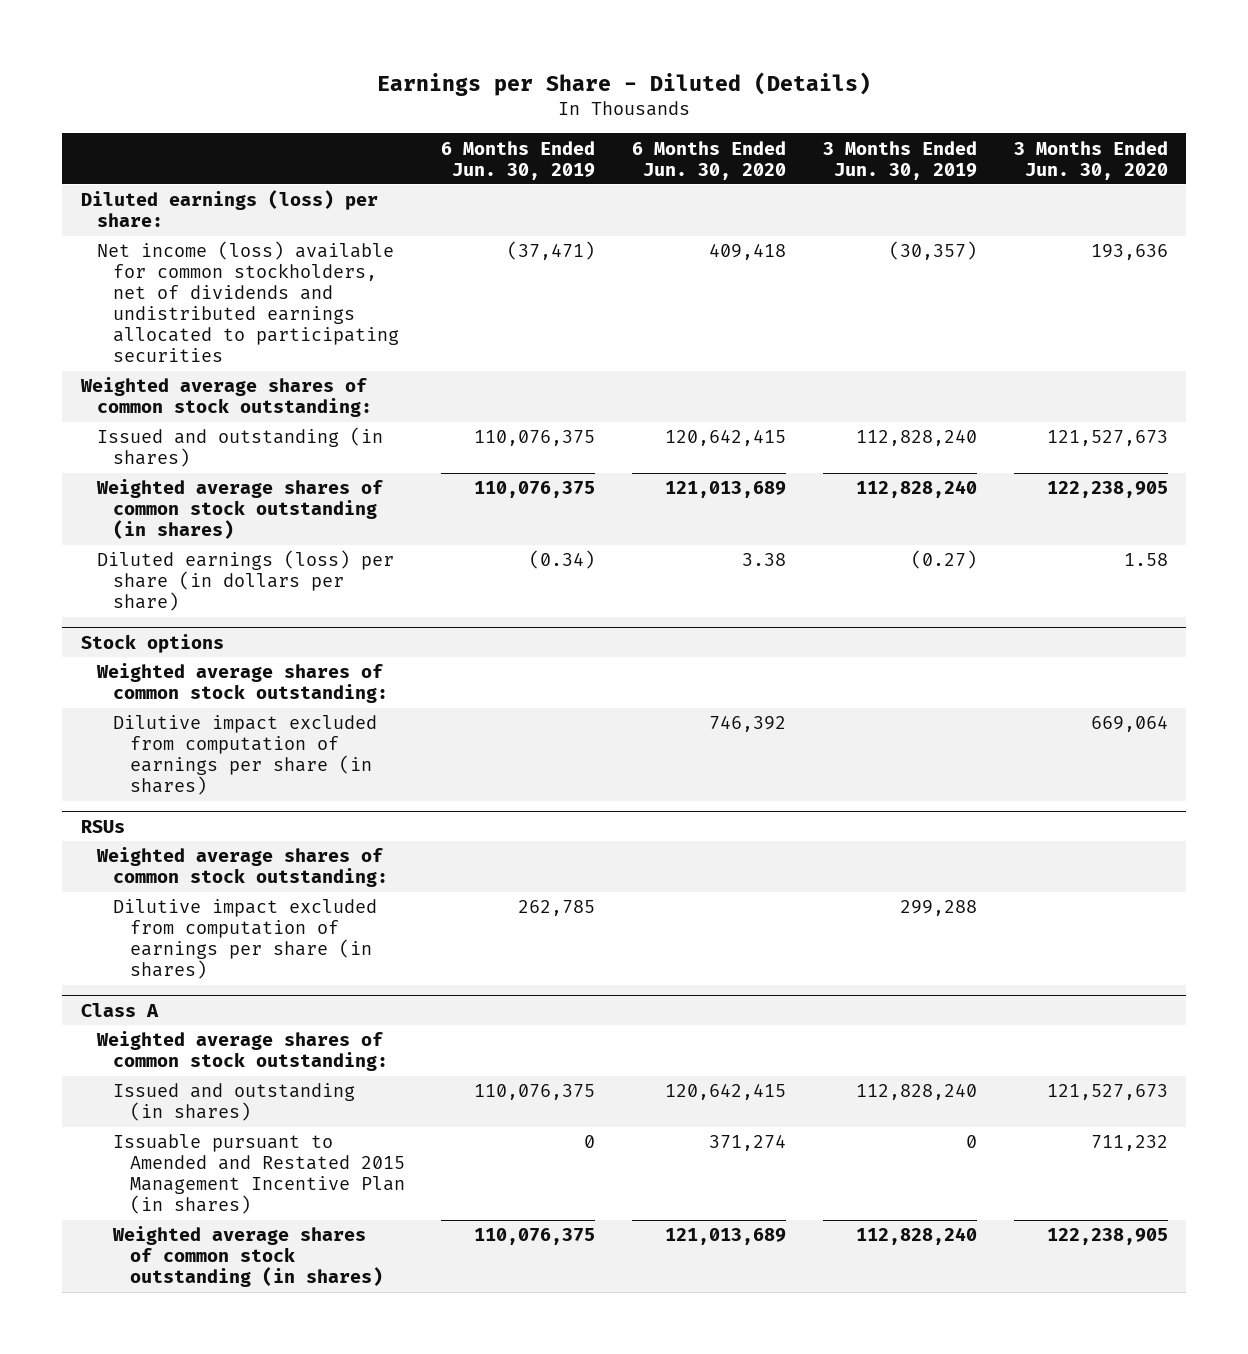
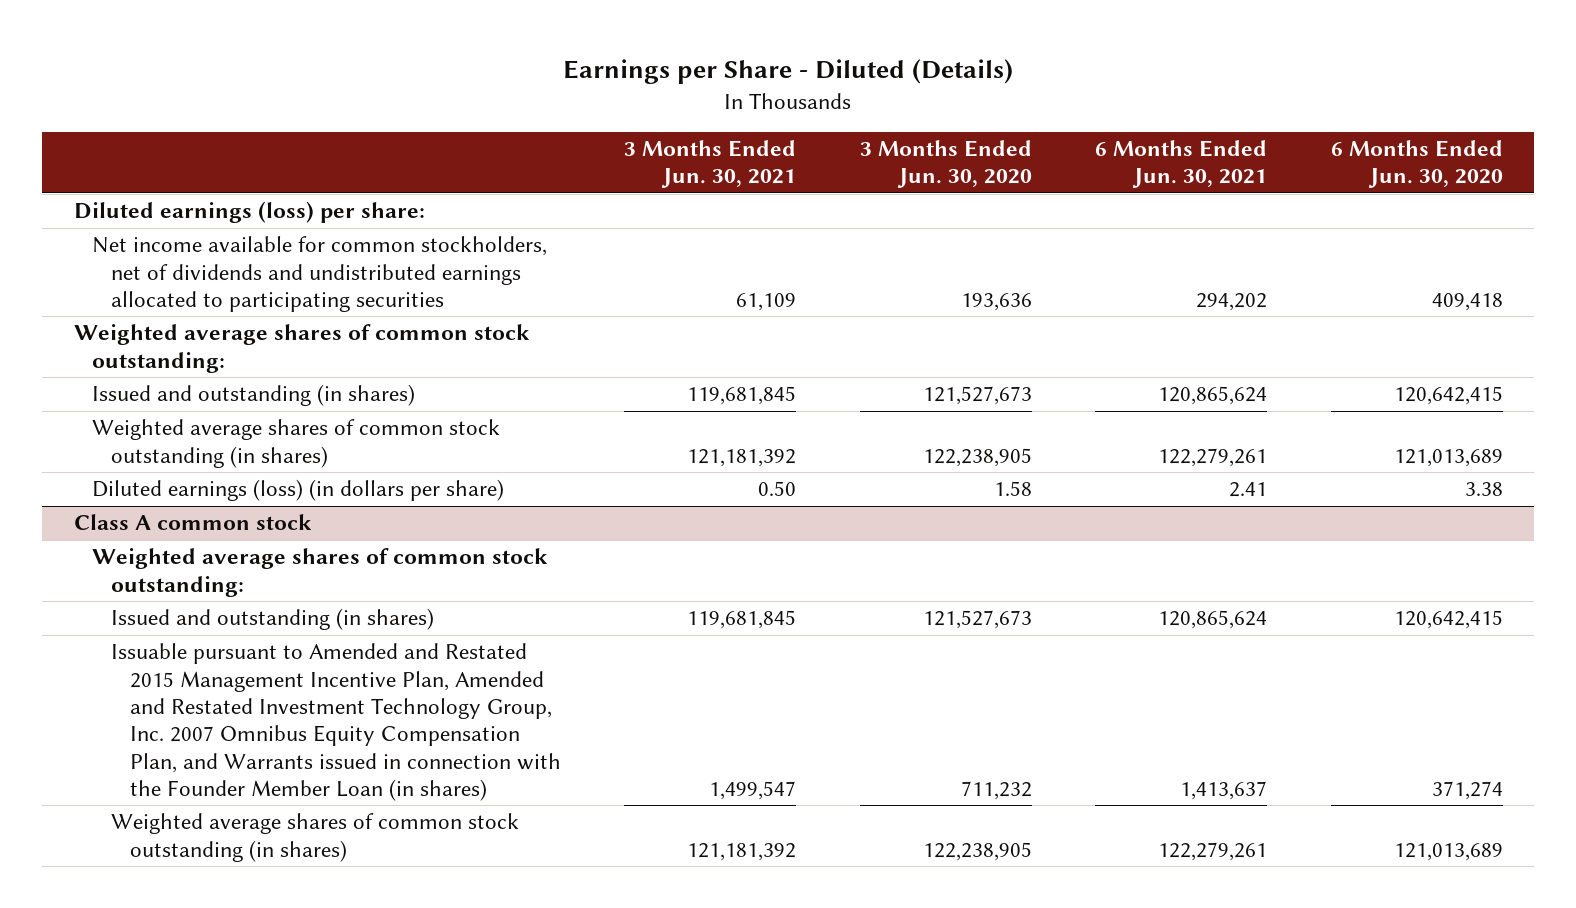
[441,140,596,180] 6 Months Ended Jun. 30, 2019 -> none
[822,140,977,180] 3 Months Ended Jun. 30, 2019 -> none
none -> [624,140,797,189] 3 Months Ended Jun. 30, 2021
none -> [1095,140,1268,189] 6 Months Ended Jun. 30, 2021
[96,241,400,363] Net income (loss) available for common stockholders, net of dividends and undistributed earnings allocated to participating securities -> [92,236,548,312] Net income available for common stockholders, net of dividends and undistributed earnings allocated to participating securities
[80,633,224,653] Stock options -> none
[95,663,389,704] Weighted average shares of common stock outstanding: -> none
[113,715,378,796] Dilutive impact excluded from computation of earnings per share (in shares) -> none
[80,819,125,833] RSUs -> none
[95,847,389,888] Weighted average shares of common stock outstanding: -> none
[113,899,378,980] Dilutive impact excluded from computation of earnings per share (in shares) -> none
[96,550,394,612] Diluted earnings (loss) per share (in dollars per share) -> [92,479,505,502] Diluted earnings (loss) (in dollars per share)
[80,1002,159,1017] Class A -> [73,514,312,531] Class A common stock
[113,1134,405,1215] Issuable pursuant to Amended and Restated 2015 Management Incentive Plan (in shares) -> [110,643,561,801] Issuable pursuant to Amended and Restated 2015 Management Incentive Plan, Amended and Restated Investment Technology Group, Inc. 2007 Omnibus Equity Compensation Plan, and Warrants issued in connection with the Founder Member Loan (in shares)

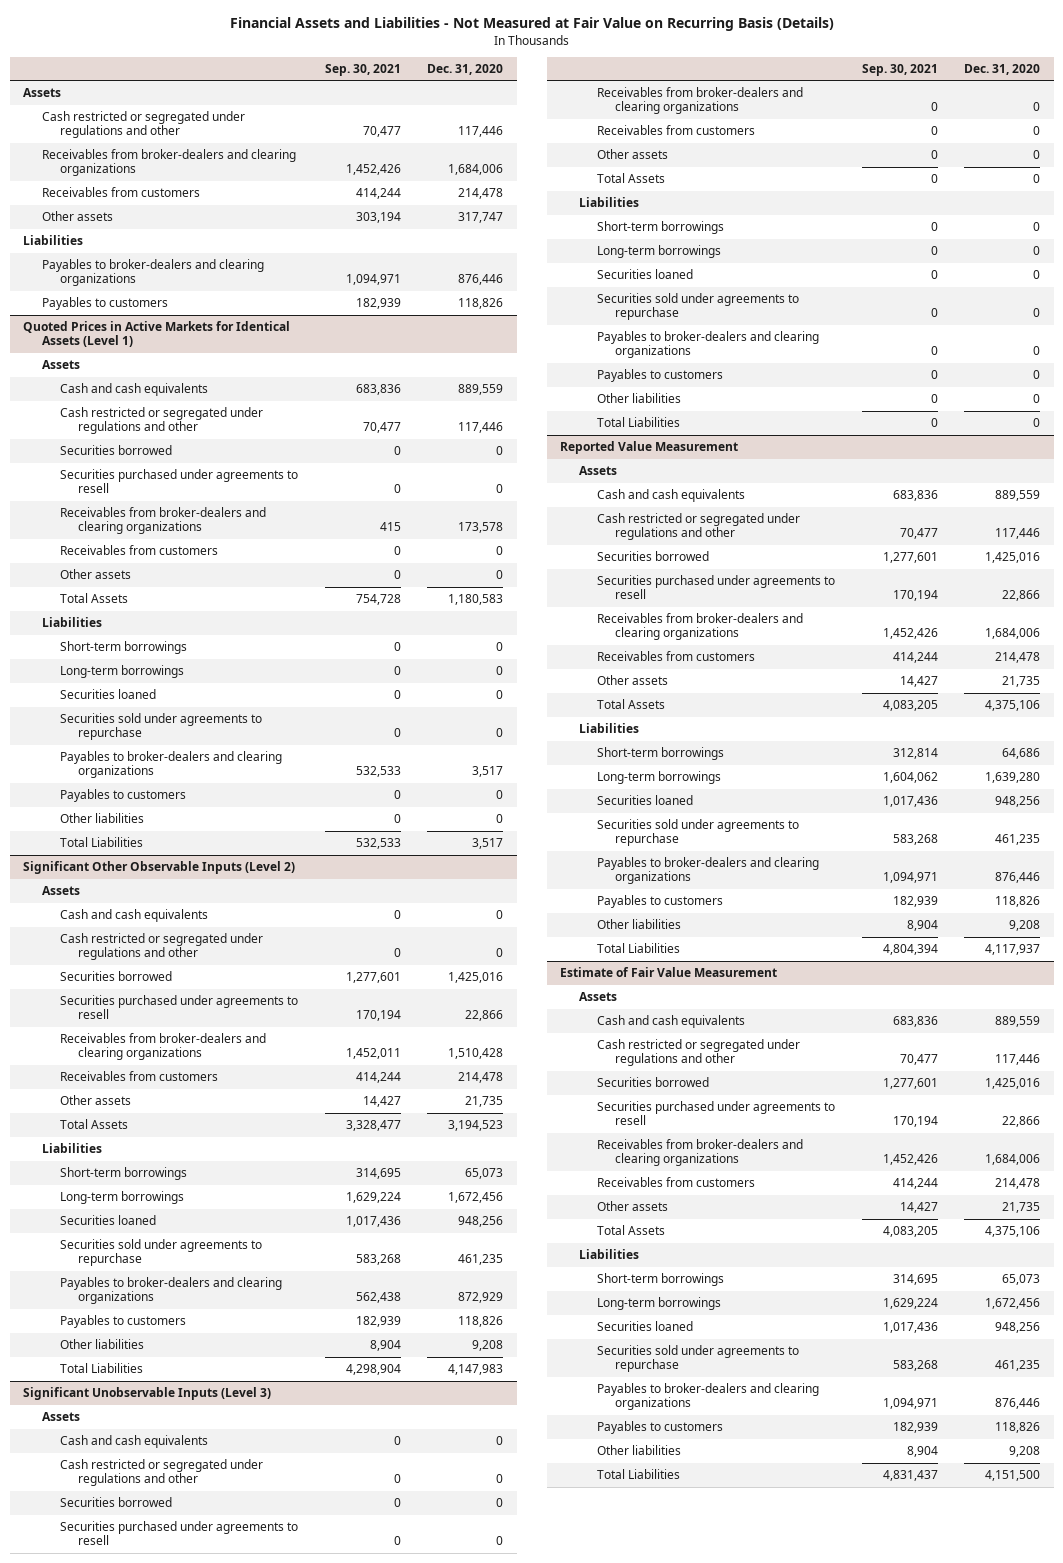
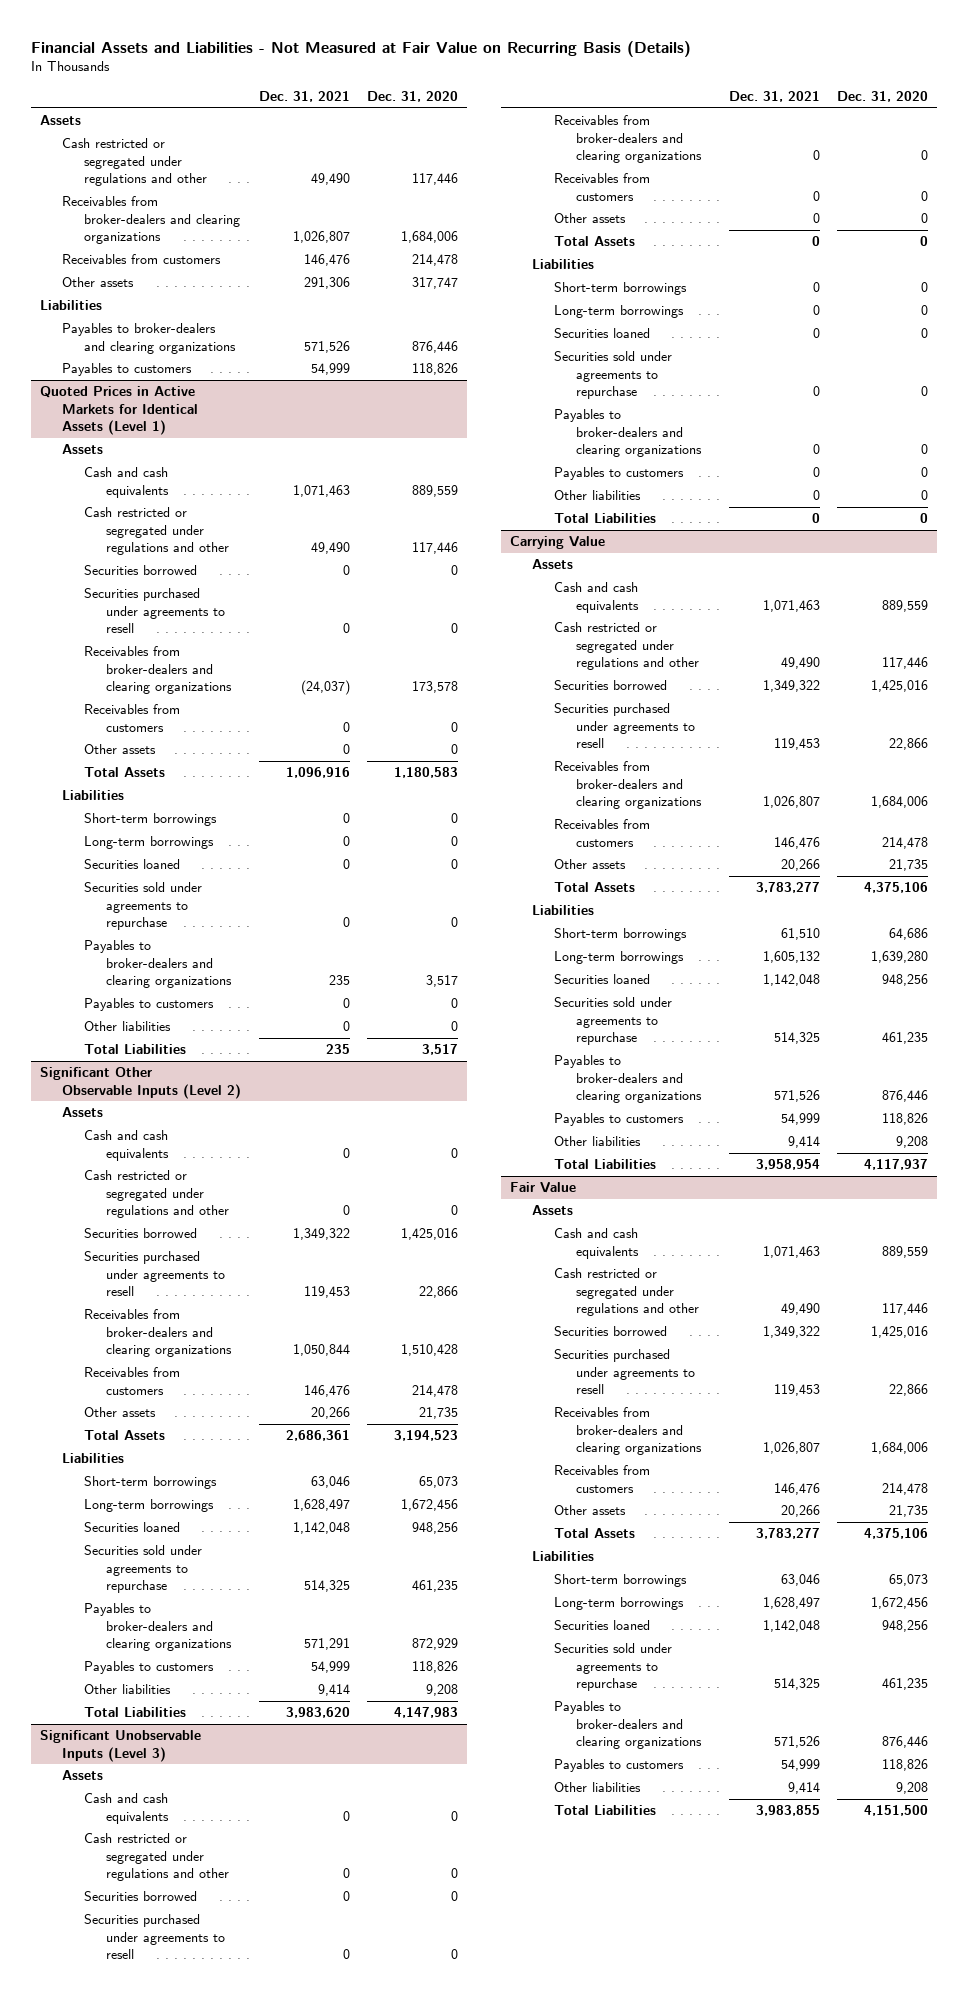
[324,63,401,76] Sep. 30, 2021 -> none
none -> [258,91,350,103] Dec. 31, 2021
[560,441,739,455] Reported Value Measurement -> [510,536,606,550] Carrying Value
[560,967,778,978] Estimate of Fair Value Measurement -> [510,1182,577,1194] Fair Value

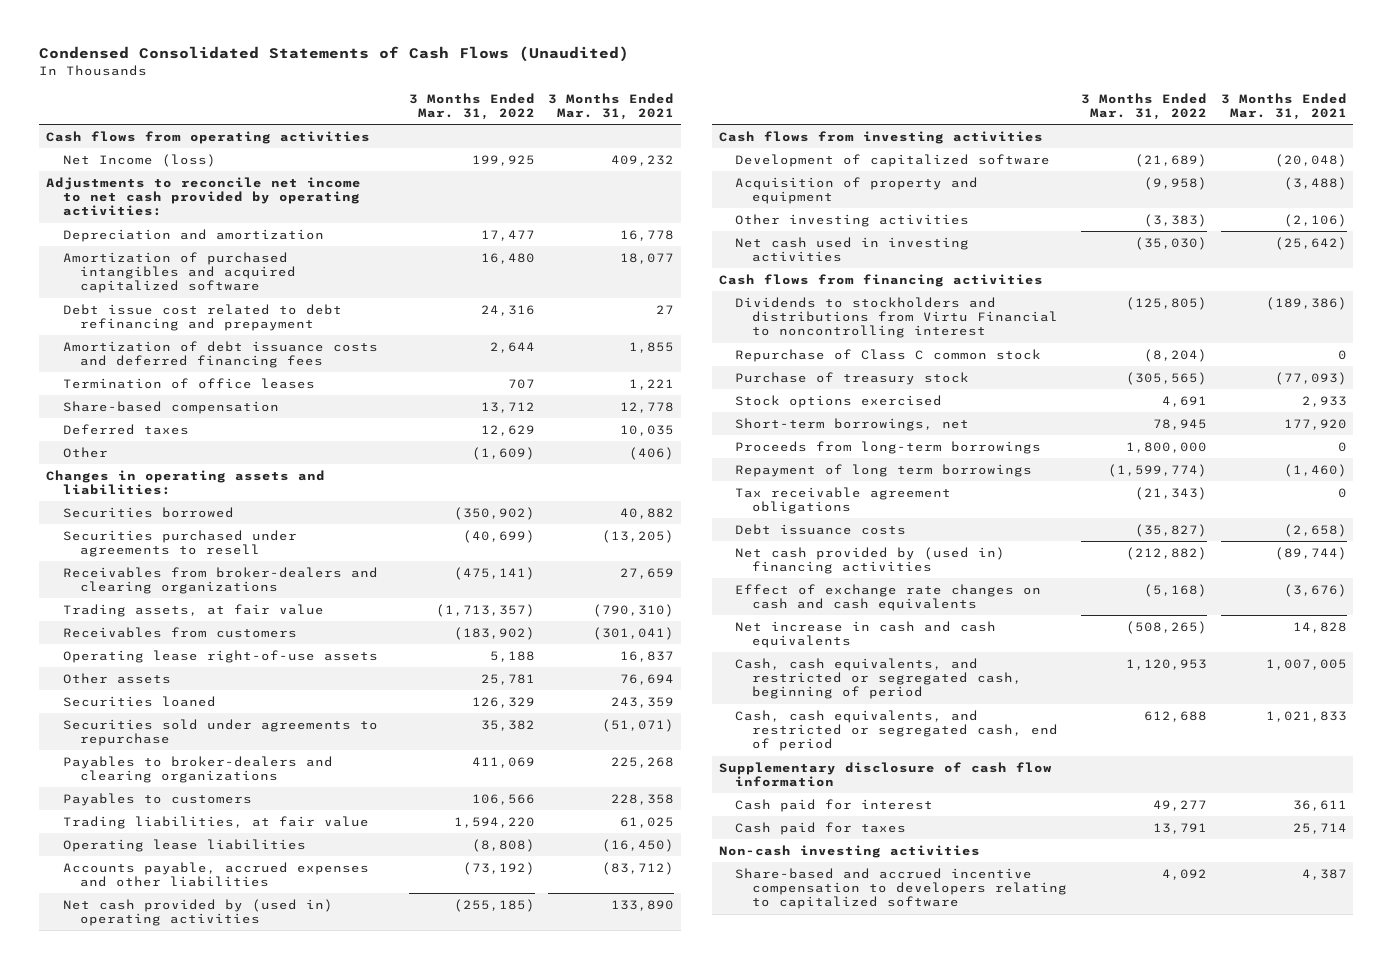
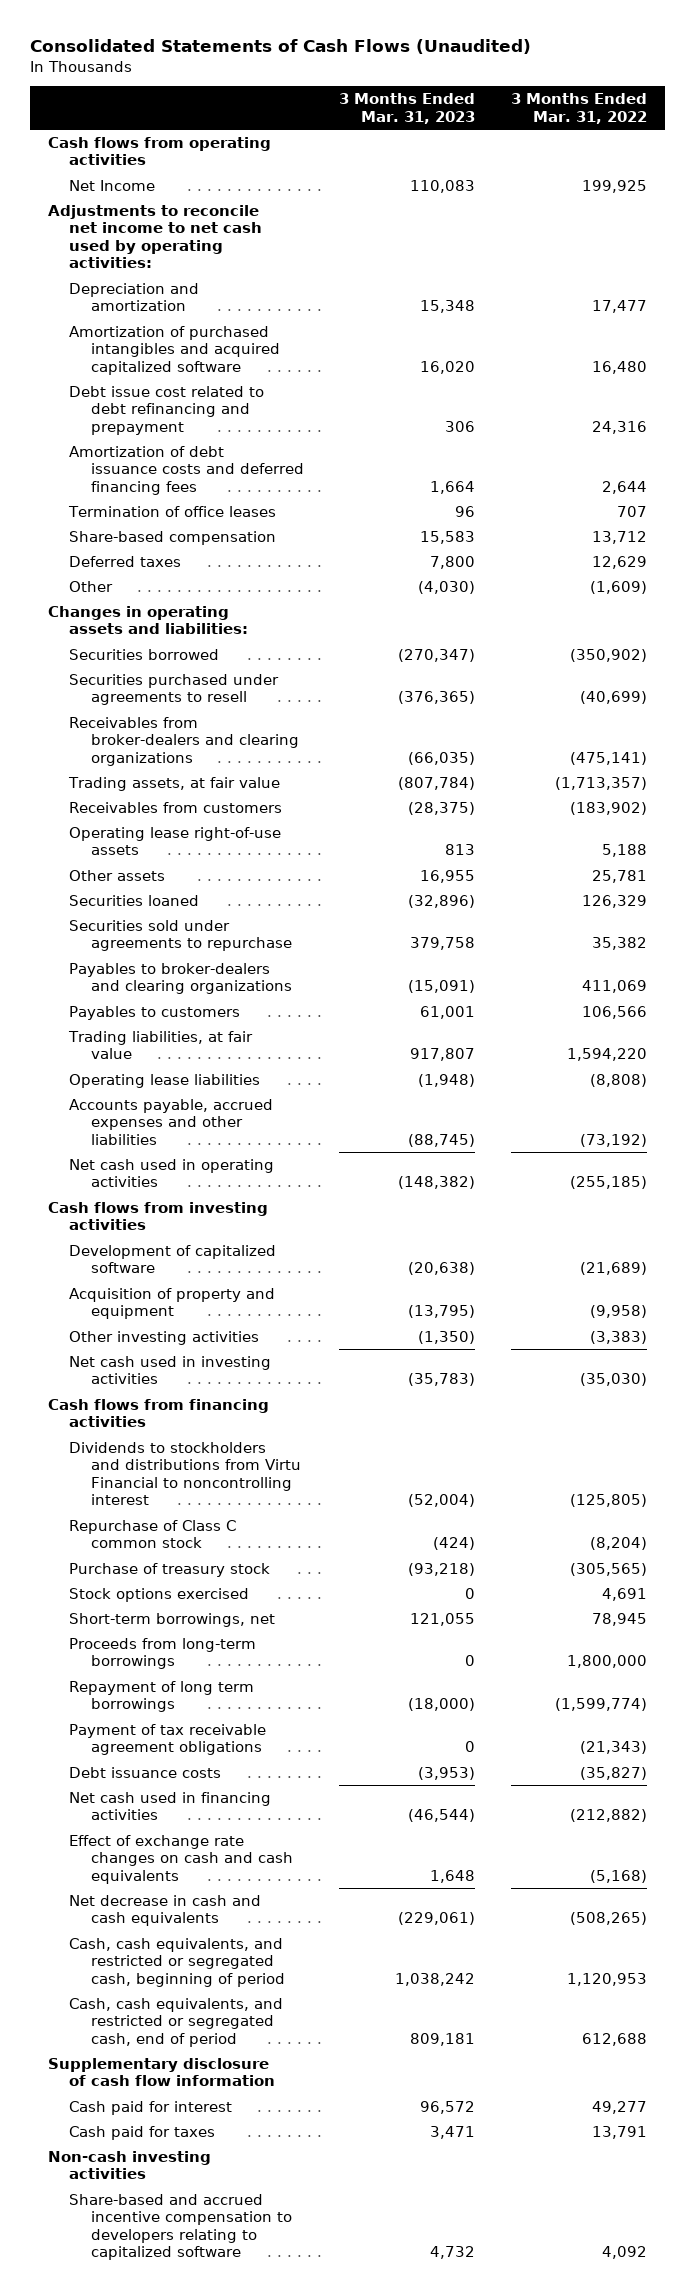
[39,46,630,63] Condensed Consolidated Statements of Cash Flows (Unaudited) -> [29,39,531,55] Consolidated Statements of Cash Flows (Unaudited)
[548,92,675,120] 3 Months Ended Mar. 31, 2021 -> none
none -> [339,93,476,124] 3 Months Ended Mar. 31, 2023
[63,153,217,167] Net Income (loss) -> [69,179,156,191] Net Income
[46,176,362,217] Adjustments to reconcile net income to net cash provided by operating activities: -> [47,204,263,269] Adjustments to reconcile net income to net cash used by operating activities:
[63,898,334,927] Net cash provided by (used in) operating activities -> [69,1158,275,1188] Net cash used in operating activities
[735,486,952,515] Tax receivable agreement obligations -> [69,1723,267,1756] Payment of tax receivable agreement obligations
[735,546,1006,575] Net cash provided by (used in) financing activities -> [69,1791,272,1821] Net cash used in financing activities
[735,620,997,649] Net increase in cash and cash equivalents -> [69,1894,262,1927] Net decrease in cash and cash equivalents

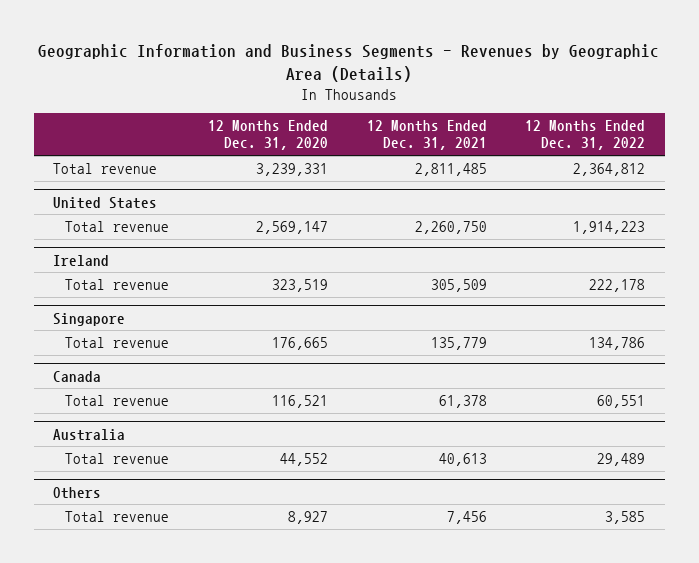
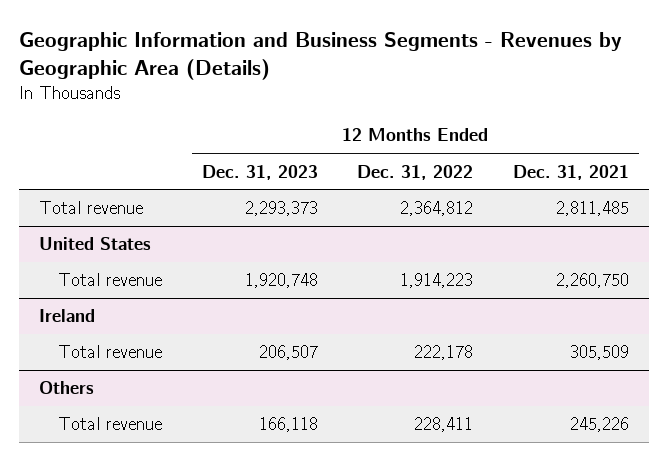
[207,120,328,151] 12 Months Ended Dec. 31, 2020 -> none
none -> [201,164,318,180] Dec. 31, 2023
[53,312,126,326] Singapore -> none
[64,337,169,349] Total revenue -> none
[53,370,102,382] Canada -> none
[64,395,169,407] Total revenue -> none
[53,428,126,441] Australia -> none
[64,453,169,465] Total revenue -> none
[446,511,487,525] 7,456 -> [569,417,629,433] 245,226
[605,511,646,525] 3,585 -> [414,417,474,433] 228,411

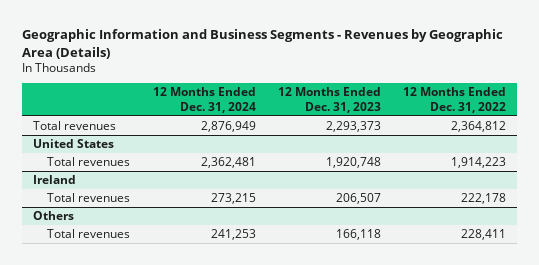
[512,164,629,180] Dec. 31, 2021 -> none
none -> [152,87,256,113] 12 Months Ended Dec. 31, 2024
[38,201,143,215] Total revenue -> [32,121,116,131] Total revenues
[57,273,162,287] Total revenue -> [47,157,131,167] Total revenues
[57,345,162,359] Total revenue -> [47,193,131,203] Total revenues
[57,417,162,431] Total revenue -> [47,229,131,239] Total revenues

